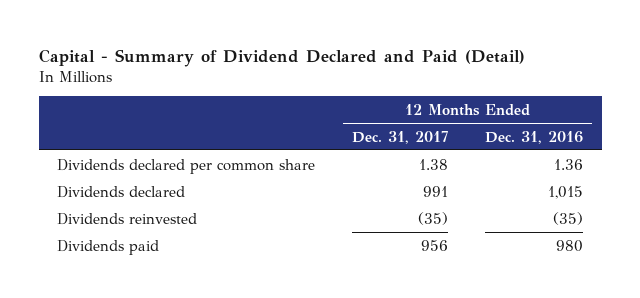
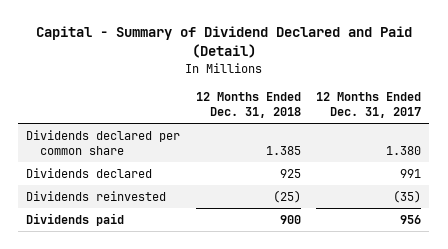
[485,130,584,144] Dec. 31, 2016 -> none
none -> [195,91,301,119] 12 Months Ended Dec. 31, 2018
[419,158,449,170] 1.38 -> [386,146,422,156] 1.380

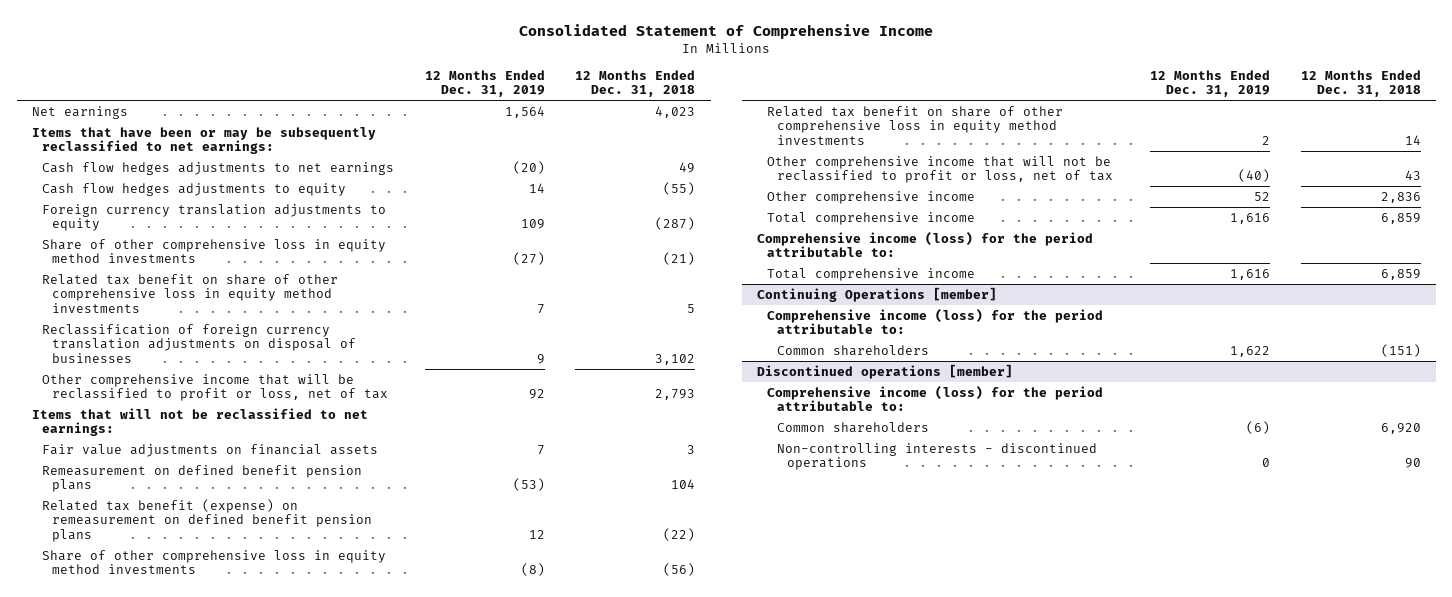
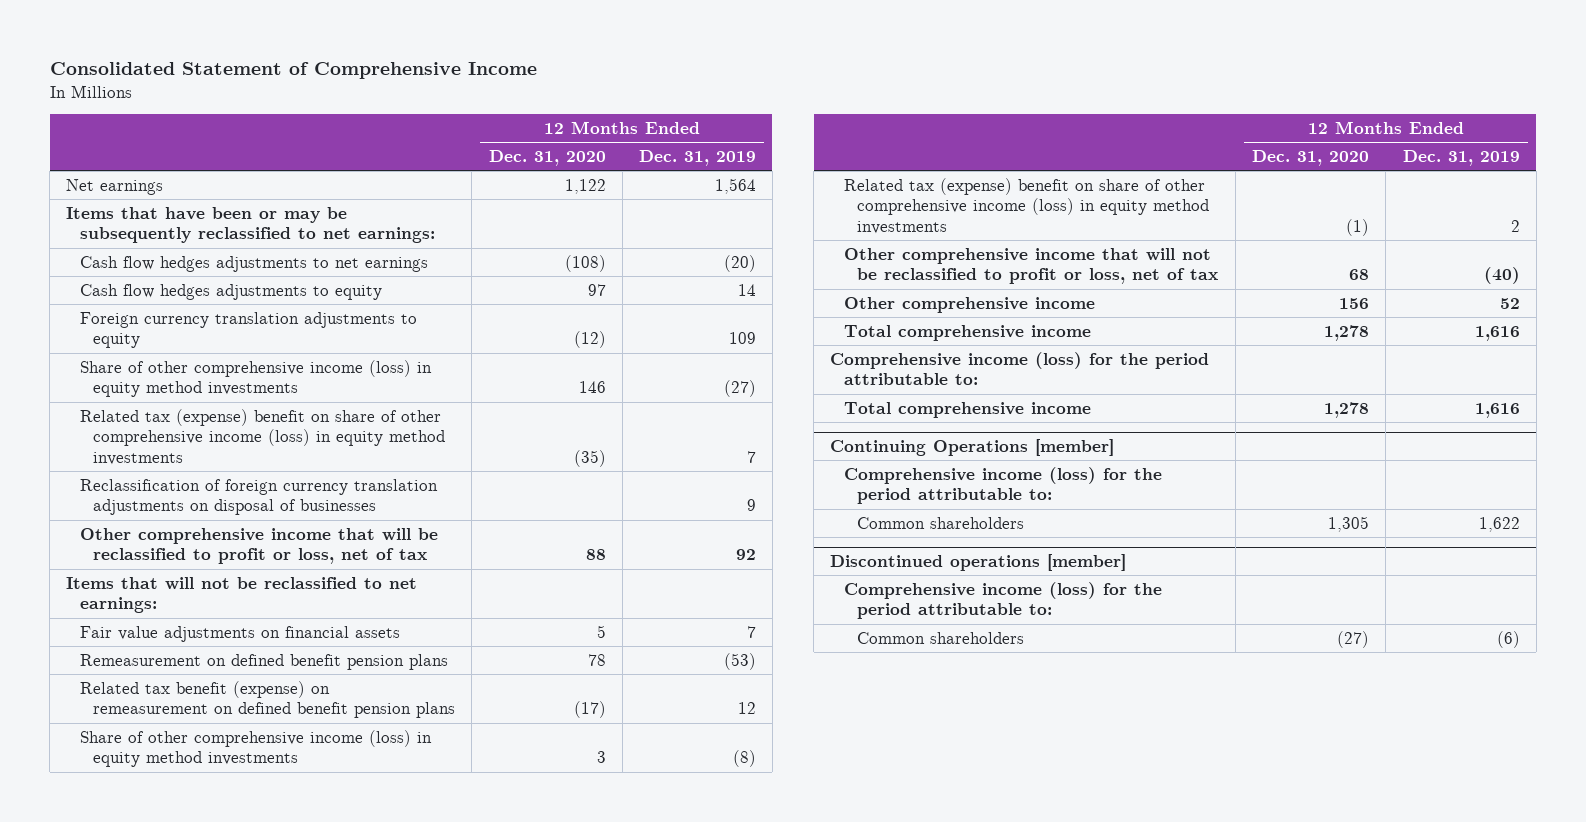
[575,69,696,98] 12 Months Ended Dec. 31, 2018 -> none
none -> [488,149,606,166] Dec. 31, 2020
[41,238,386,264] Share of other comprehensive loss in equity method investments -> [79,359,432,398] Share of other comprehensive income (loss) in equity method investments
[41,273,338,313] Related tax benefit on share of other comprehensive loss in equity method investments -> [79,408,446,465] Related tax (expense) benefit on share of other comprehensive income (loss) in equity method investments
[41,549,386,575] Share of other comprehensive loss in equity method investments -> [79,729,432,768] Share of other comprehensive income (loss) in equity method investments
[767,105,1064,145] Related tax benefit on share of other comprehensive loss in equity method investments -> [843,177,1210,234] Related tax (expense) benefit on share of other comprehensive income (loss) in equity method investments
[777,442,1098,471] Non-controlling interests - discontinued operations -> none

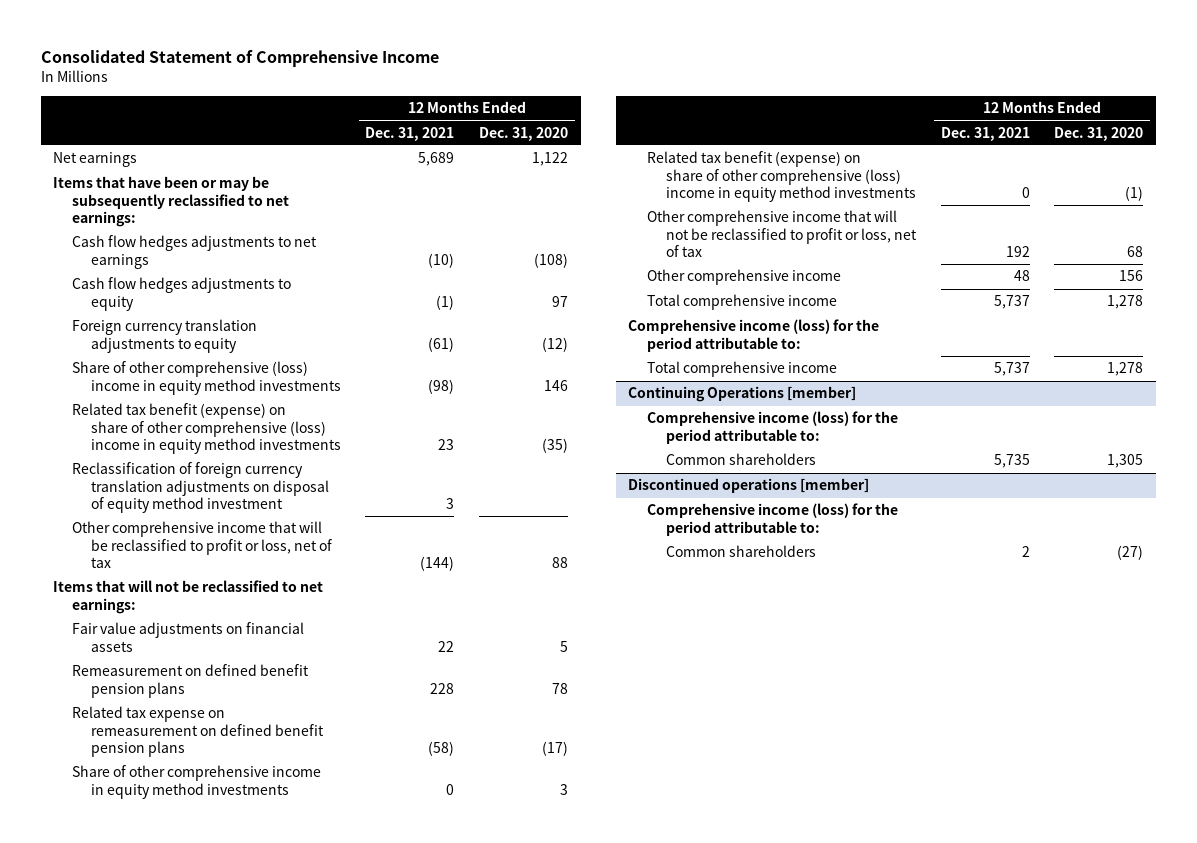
[638,149,756,166] Dec. 31, 2019 -> none
none -> [365,126,455,141] Dec. 31, 2021
[79,359,432,398] Share of other comprehensive income (loss) in equity method investments -> [71,361,341,395] Share of other comprehensive (loss) income in equity method investments
[79,408,446,465] Related tax (expense) benefit on share of other comprehensive income (loss) in equity method investments -> [71,403,341,454] Related tax benefit (expense) on share of other comprehensive (loss) income in equity method investments
[79,478,438,516] Reclassification of foreign currency translation adjustments on disposal of businesses -> [71,462,329,513] Reclassification of foreign currency translation adjustments on disposal of equity method investment
[79,680,456,719] Related tax benefit (expense) on remeasurement on defined benefit pension plans -> [71,706,324,757] Related tax expense on remeasurement on defined benefit pension plans
[79,729,432,768] Share of other comprehensive income (loss) in equity method investments -> [71,765,321,799] Share of other comprehensive income in equity method investments
[843,177,1210,234] Related tax (expense) benefit on share of other comprehensive income (loss) in equity method investments -> [647,151,916,202] Related tax benefit (expense) on share of other comprehensive (loss) income in equity method investments

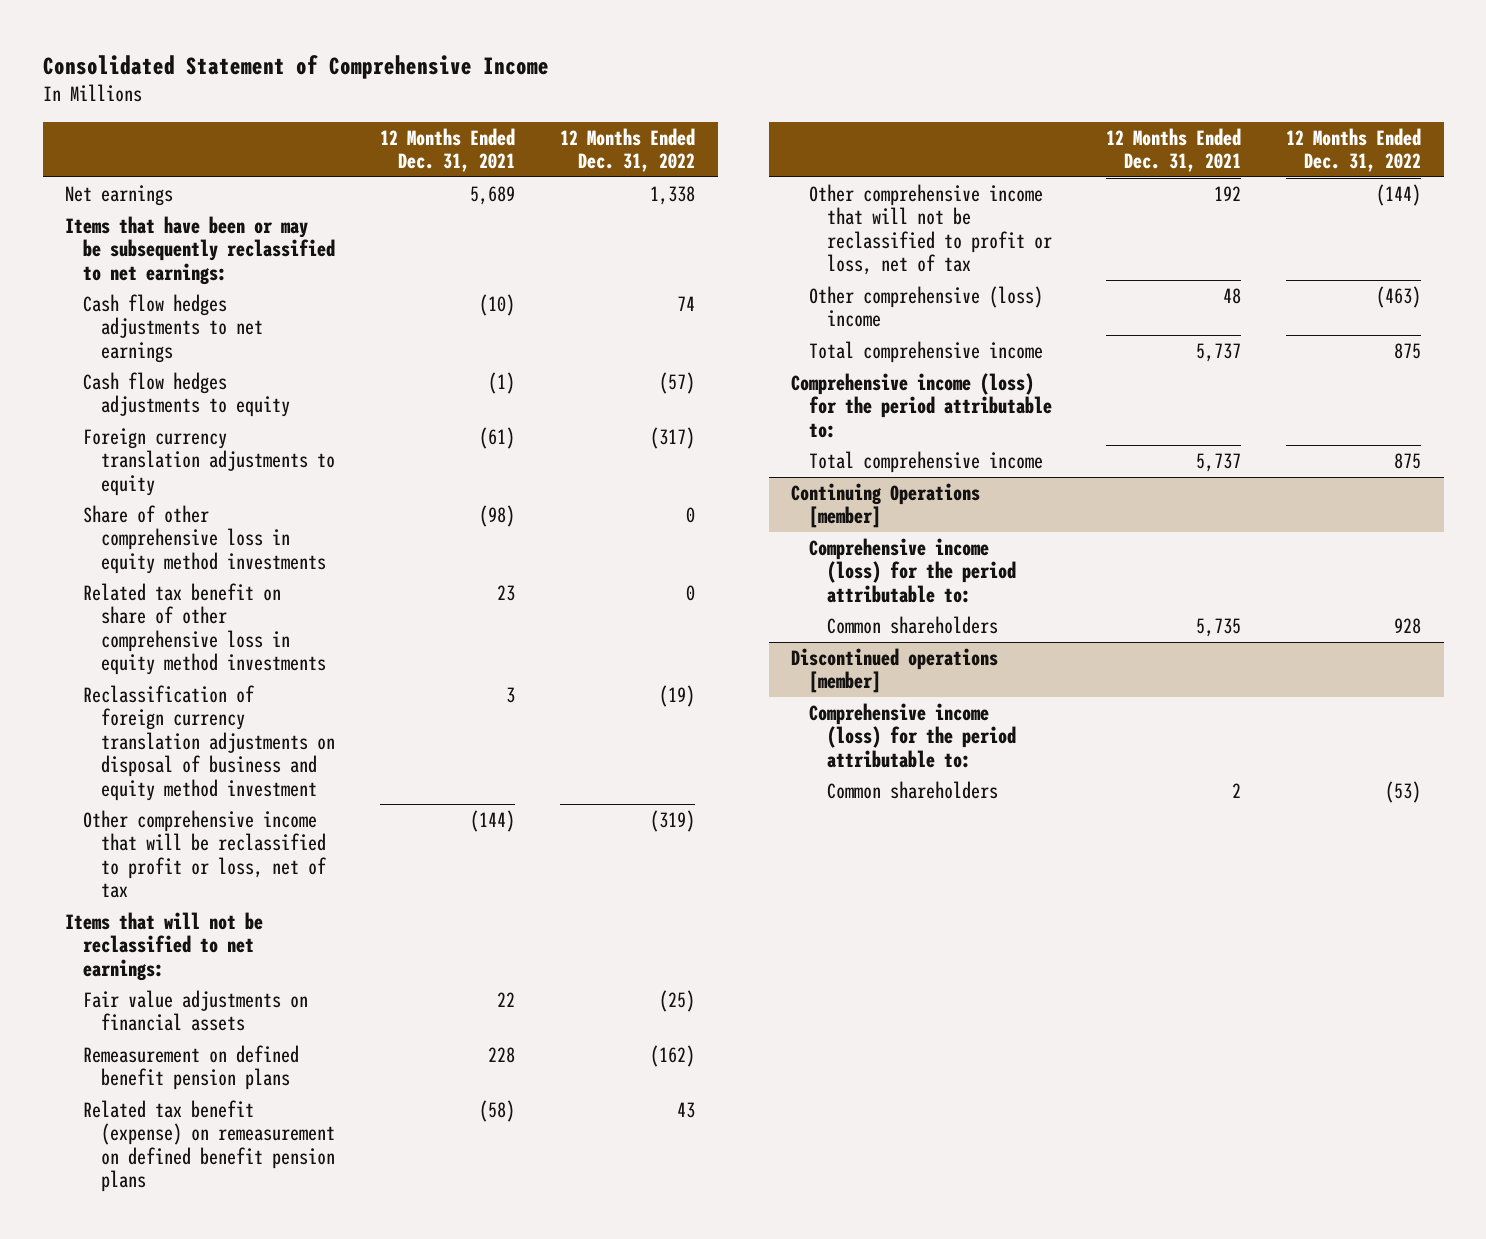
[479,126,569,141] Dec. 31, 2020 -> none
none -> [560,127,696,173] 12 Months Ended Dec. 31, 2022
[71,361,341,395] Share of other comprehensive (loss) income in equity method investments -> [83,504,327,574] Share of other comprehensive loss in equity method investments
[71,403,341,454] Related tax benefit (expense) on share of other comprehensive (loss) income in equity method investments -> [83,582,327,676] Related tax benefit on share of other comprehensive loss in equity method investments
[71,462,329,513] Reclassification of foreign currency translation adjustments on disposal of equity method investment -> [83,684,336,801] Reclassification of foreign currency translation adjustments on disposal of business and equity method investment
[71,765,321,799] Share of other comprehensive income in equity method investments -> none
[647,151,916,202] Related tax benefit (expense) on share of other comprehensive (loss) income in equity method investments -> none
[71,706,324,757] Related tax expense on remeasurement on defined benefit pension plans -> [83,1099,336,1193] Related tax benefit (expense) on remeasurement on defined benefit pension plans
[647,269,842,286] Other comprehensive income -> [809,285,1044,328] Other comprehensive (loss) income

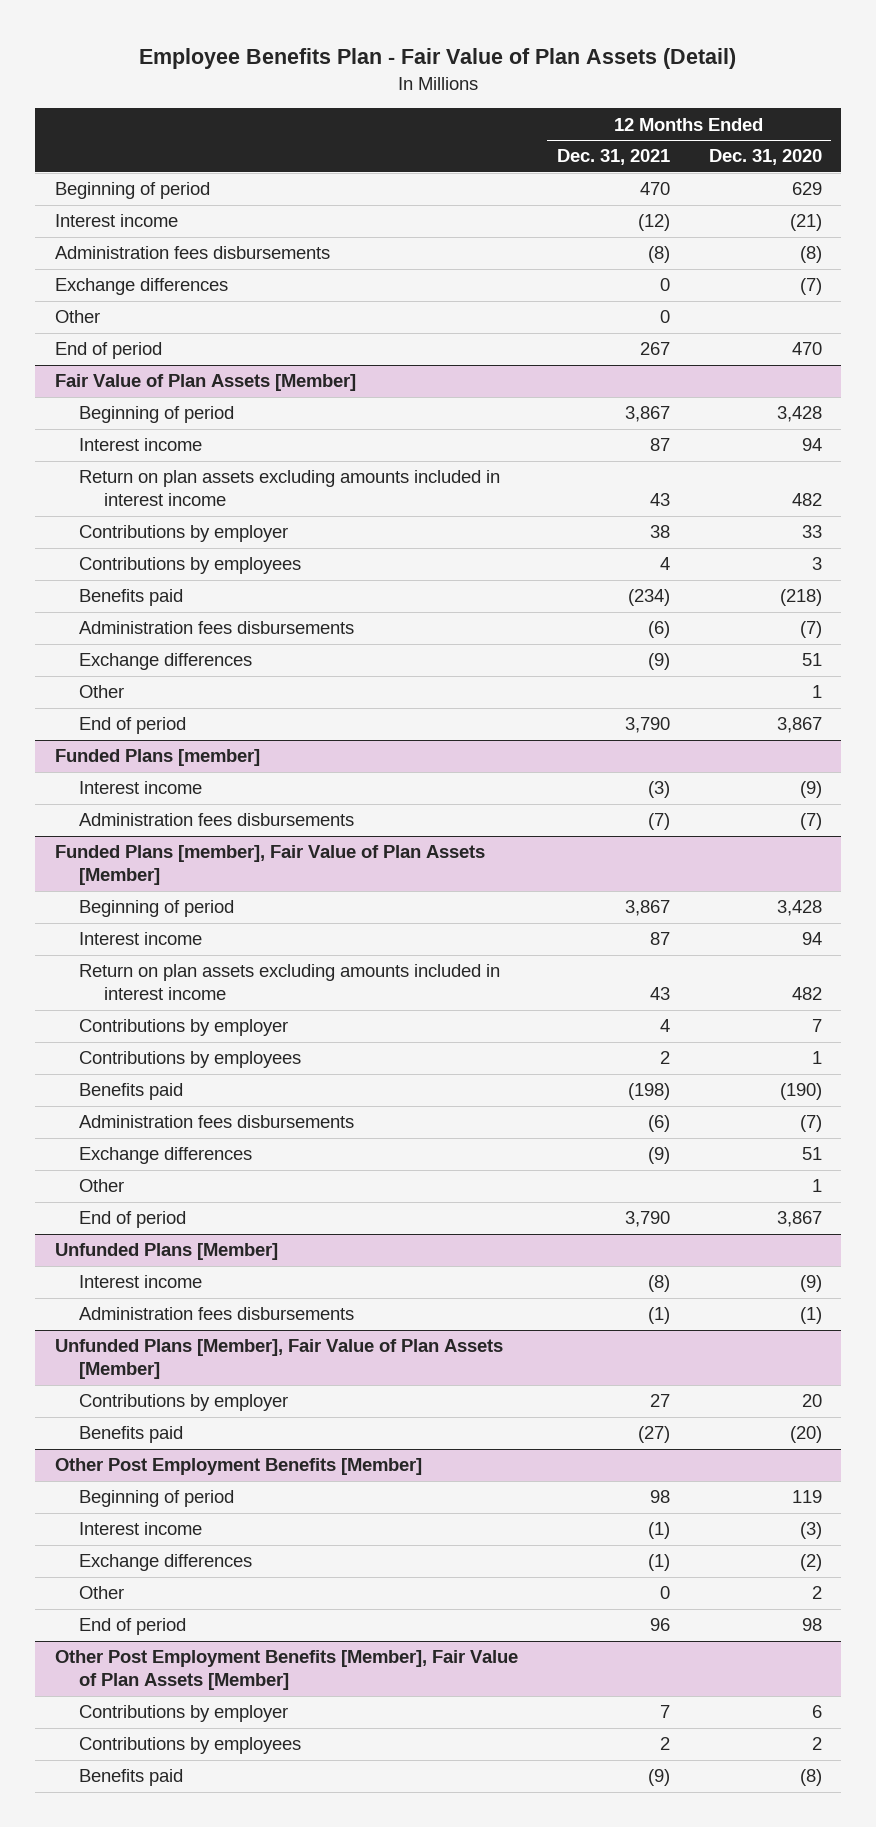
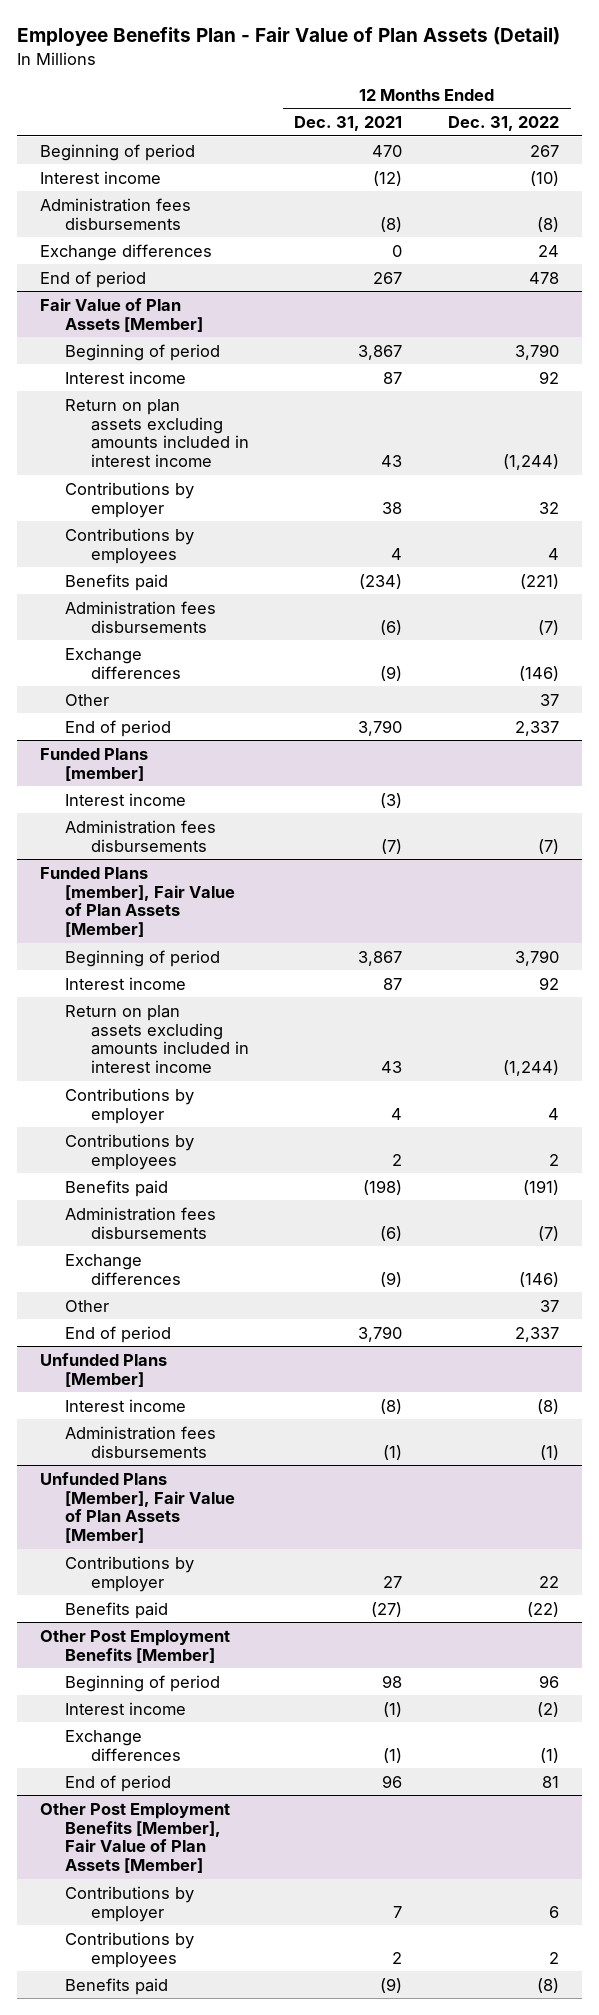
[708,149,822,166] Dec. 31, 2020 -> none
none -> [448,115,560,131] Dec. 31, 2022
[54,310,100,324] Other -> none
[79,1586,125,1600] Other -> none

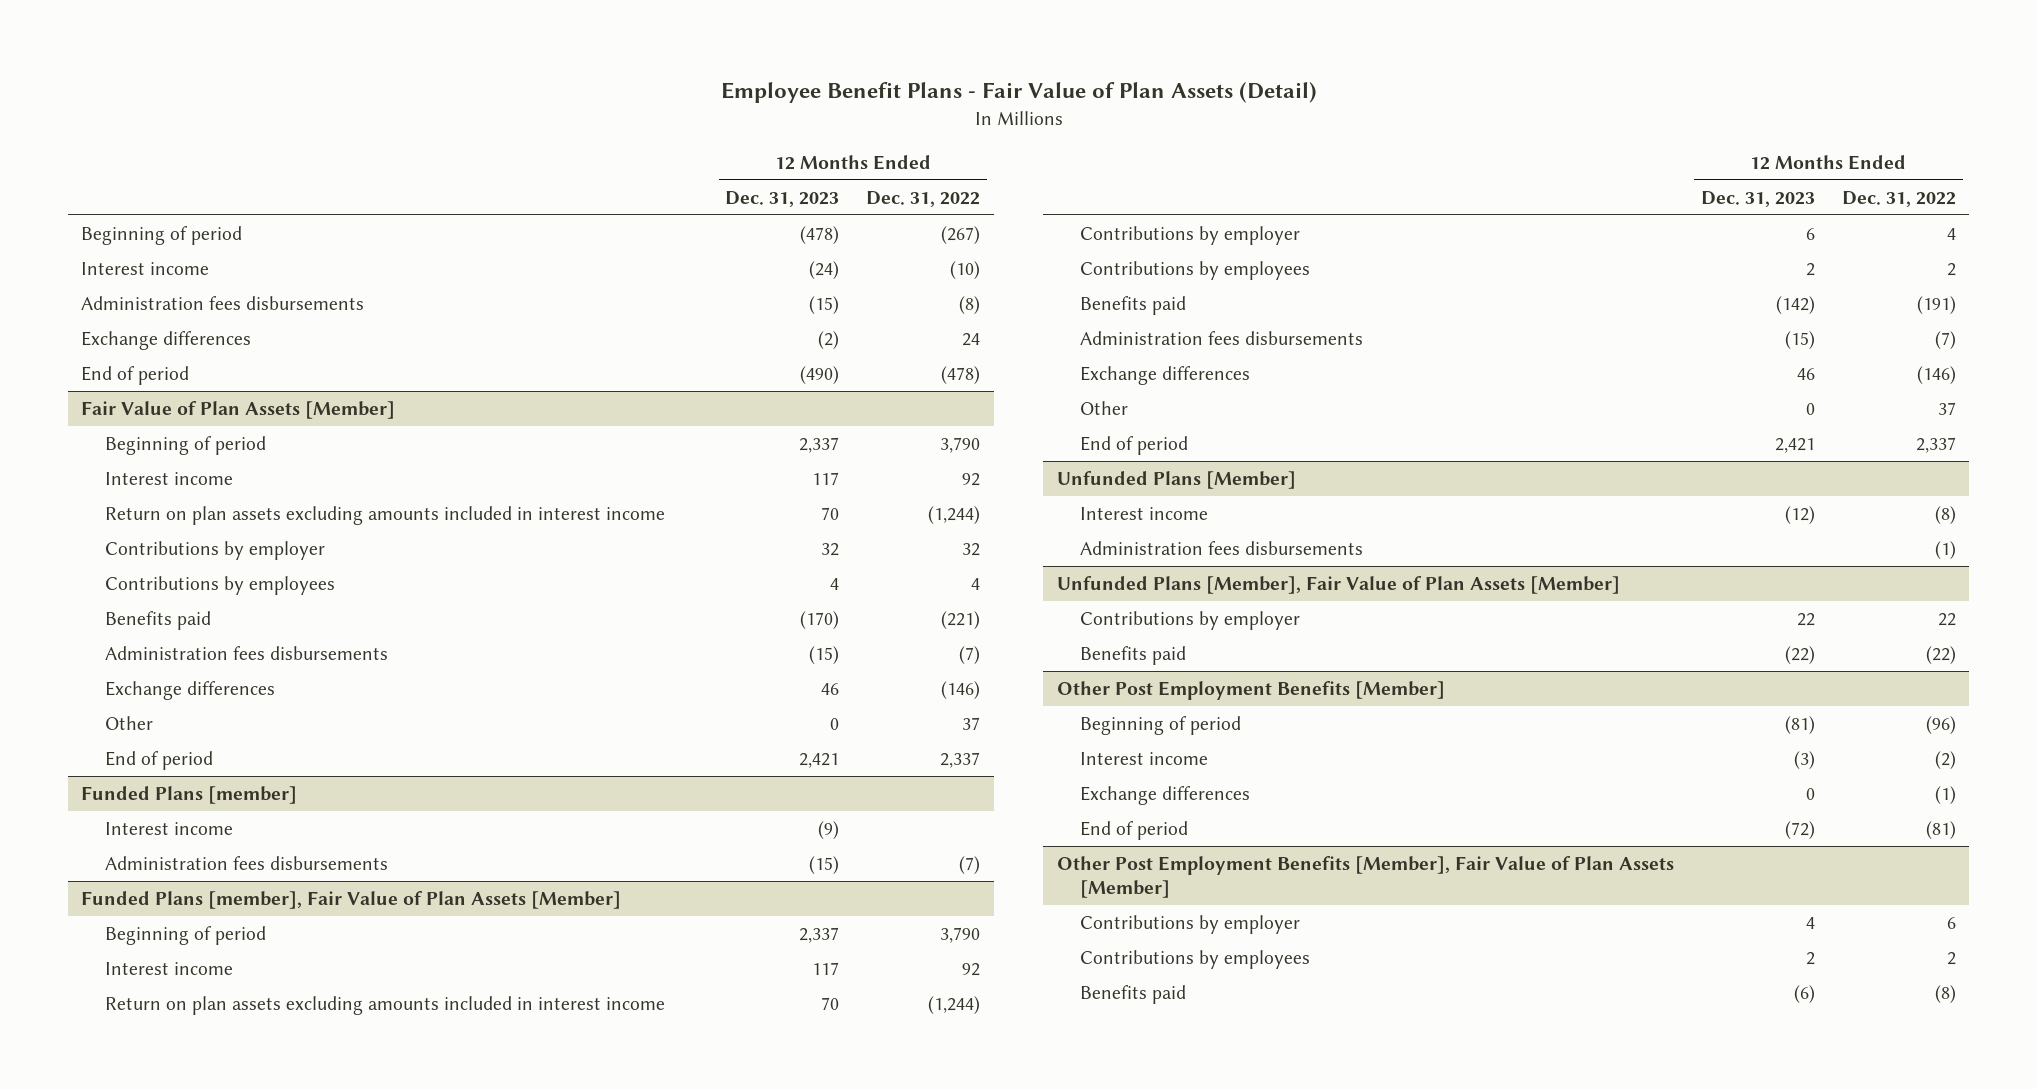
[16,27,560,47] Employee Benefits Plan - Fair Value of Plan Assets (Detail) -> [720,82,1317,104] Employee Benefit Plans - Fair Value of Plan Assets (Detail)
[294,115,403,131] Dec. 31, 2021 -> none
none -> [725,190,840,207] Dec. 31, 2023
[530,144,560,157] 267 -> [941,225,981,244] (267)
[529,271,560,284] 478 -> [941,365,981,384] (478)
[539,1674,560,1688] 96 -> [1925,715,1956,734] (96)
[542,1775,560,1788] 81 -> [1925,820,1956,839] (81)

